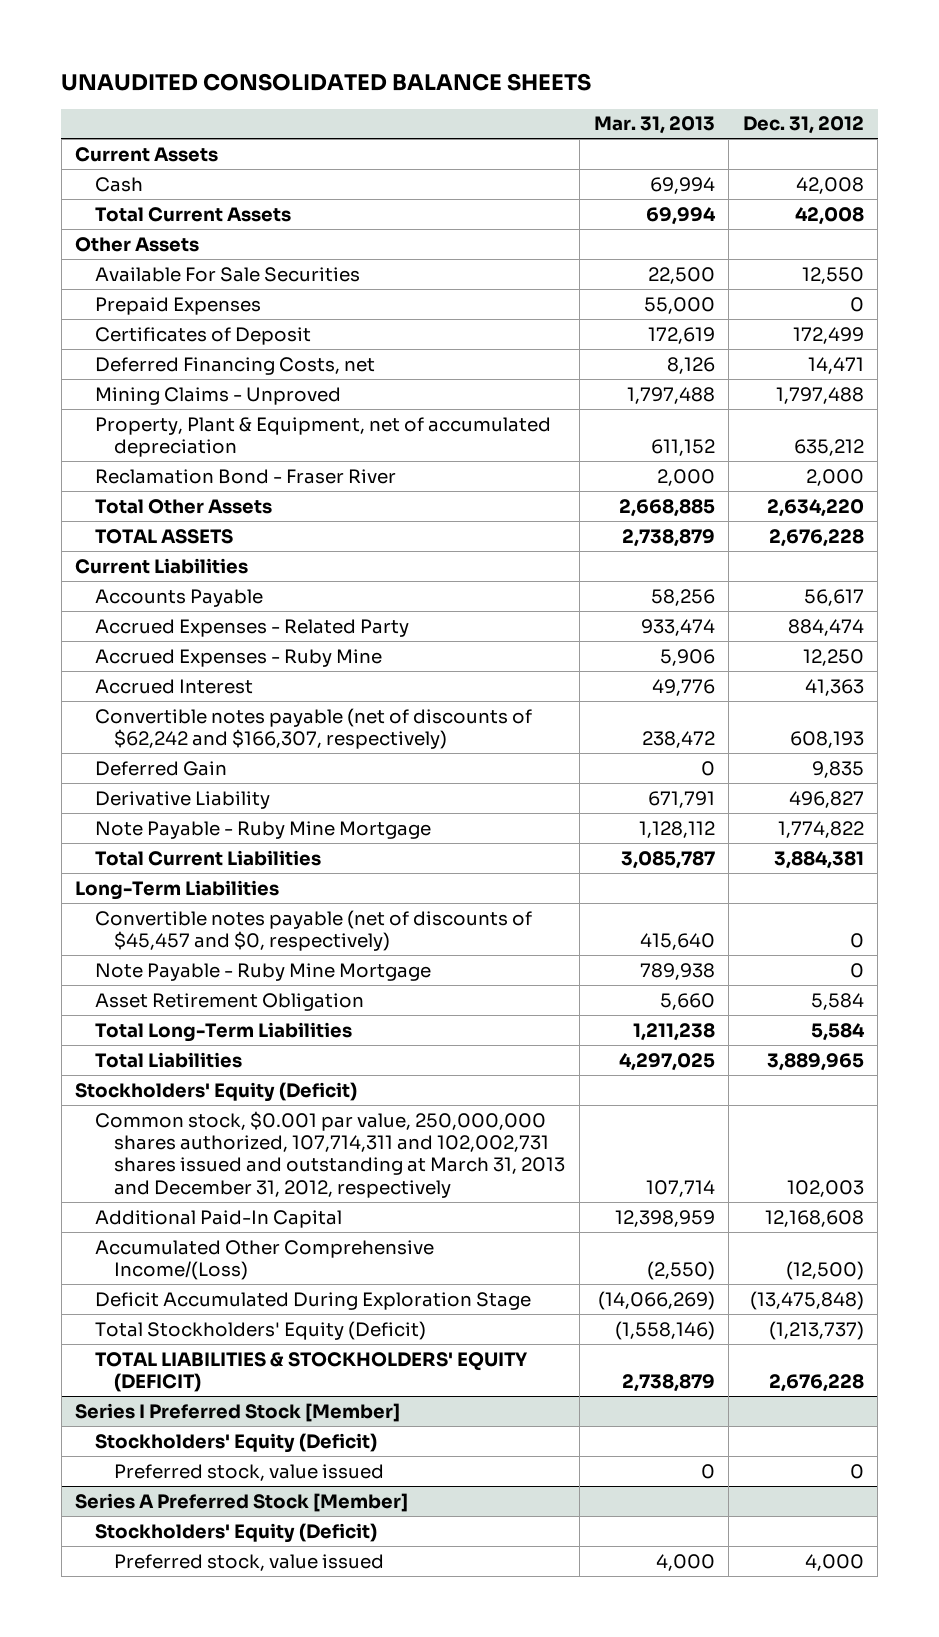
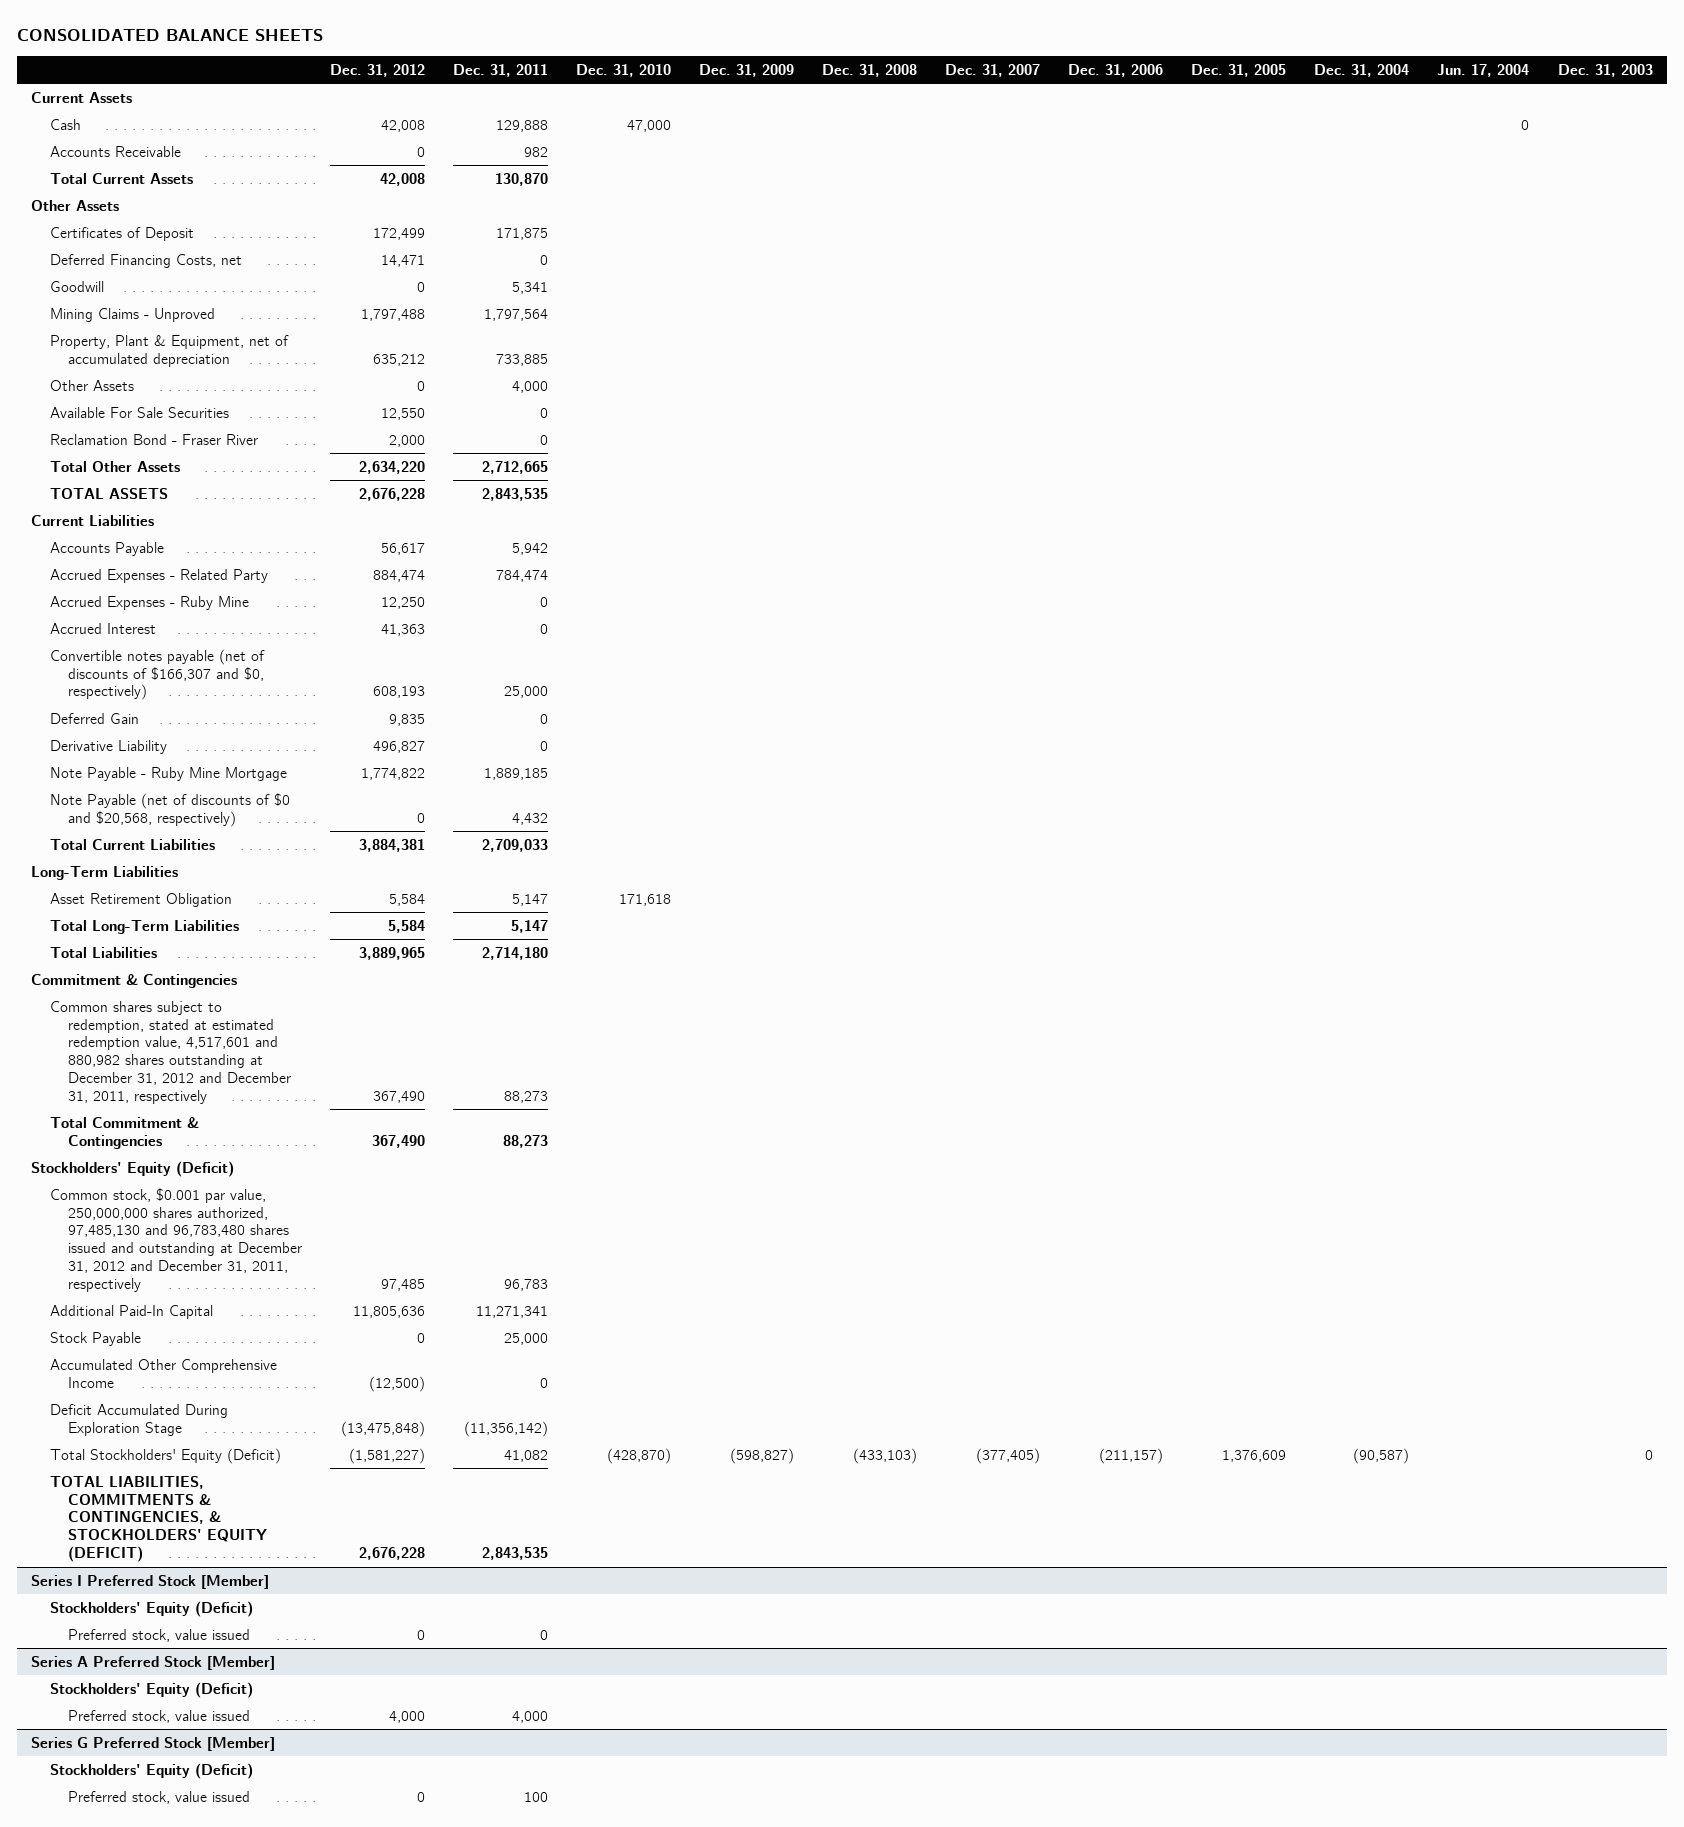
[61,73,592,92] UNAUDITED CONSOLIDATED BALANCE SHEETS -> [17,28,324,41] CONSOLIDATED BALANCE SHEETS
[593,116,715,135] Mar. 31, 2013 -> none
none -> [452,63,548,77] Dec. 31, 2011
none -> [575,63,671,77] Dec. 31, 2010
none -> [698,63,794,77] Dec. 31, 2009
none -> [822,63,918,77] Dec. 31, 2008
none -> [945,63,1041,77] Dec. 31, 2007
none -> [1068,63,1164,77] Dec. 31, 2006
none -> [1191,63,1287,77] Dec. 31, 2005
none -> [1314,63,1410,77] Dec. 31, 2004
none -> [1437,63,1530,77] Jun. 17, 2004
none -> [1557,63,1653,77] Dec. 31, 2003
none -> [49,145,181,157] Accounts Receivable
[94,296,261,315] Prepaid Expenses -> none
none -> [49,280,104,292] Goodwill
none -> [49,379,134,391] Other Assets
[94,266,360,282] Available For Sale Securities -> [49,406,229,418] Available For Sale Securities
[94,707,532,749] Convertible notes payable (net of discounts of $62,242 and $166,307, respectively) -> [49,648,265,701] Convertible notes payable (net of discounts of $166,307 and $0, respectively)
none -> [49,792,290,827] Note Payable (net of discounts of $0 and $20,568, respectively)
[94,909,532,951] Convertible notes payable (net of discounts of $45,457 and $0, respectively) -> none
[94,962,431,981] Note Payable - Ruby Mine Mortgage -> none
none -> [31,973,238,988] Commitment & Contingencies
none -> [49,1000,291,1104] Common shares subject to redemption, stated at estimated redemption value, 4,517,601 and 880,982 shares outstanding at December 31, 2012 and December 31, 2011, respectively
none -> [49,1116,199,1149] Total Commitment & Contingencies
[94,1110,566,1198] Common stock, $0.001 par value, 250,000,000 shares authorized, 107,714,311 and 102,002,731 shares issued and outstanding at March 31, 2013 and December 31, 2012, respectively -> [49,1187,302,1292] Common stock, $0.001 par value, 250,000,000 shares authorized, 97,485,130 and 96,783,480 shares issued and outstanding at December 31, 2012 and December 31, 2011, respectively
[786,1179,864,1197] 102,003 -> [380,1278,425,1291] 97,485
[764,1209,864,1227] 12,168,608 -> [352,1305,425,1318] 11,805,636
none -> [49,1331,141,1346] Stock Payable
[94,1239,434,1280] Accumulated Other Comprehensive Income/(Loss) -> [49,1358,277,1388] Accumulated Other Comprehensive Income
[768,1320,864,1340] (1,213,737) -> [348,1447,425,1464] (1,581,227)
[94,1351,527,1392] TOTAL LIABILITIES & STOCKHOLDERS' EQUITY (DEFICIT) -> [49,1475,267,1563] TOTAL LIABILITIES, COMMITMENTS & CONTINGENCIES, & STOCKHOLDERS' EQUITY (DEFICIT)
none -> [31,1736,276,1751] Series G Preferred Stock [Member]
none -> [49,1762,253,1779] Stockholders' Equity (Deficit)
none -> [67,1790,250,1804] Preferred stock, value issued

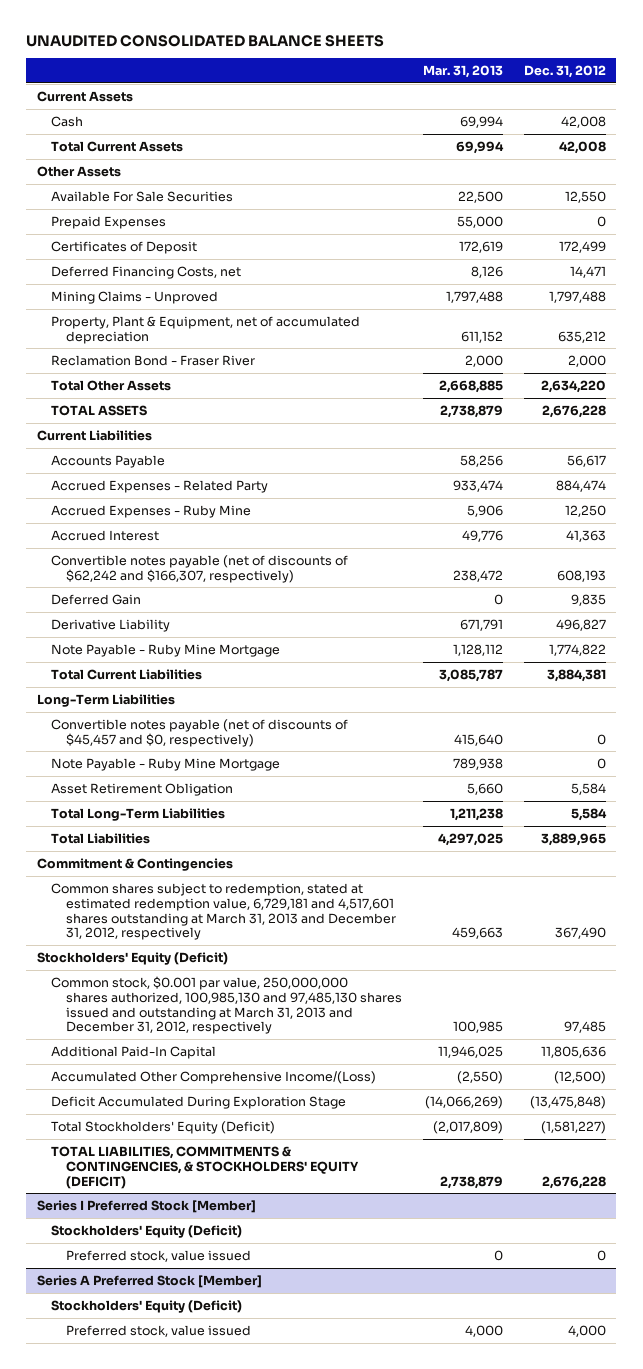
[17,28,324,41] CONSOLIDATED BALANCE SHEETS -> [26,34,385,47] UNAUDITED CONSOLIDATED BALANCE SHEETS
[452,63,548,77] Dec. 31, 2011 -> none
[575,63,671,77] Dec. 31, 2010 -> none
[698,63,794,77] Dec. 31, 2009 -> none
[822,63,918,77] Dec. 31, 2008 -> none
[945,63,1041,77] Dec. 31, 2007 -> none
[1068,63,1164,77] Dec. 31, 2006 -> none
[1191,63,1287,77] Dec. 31, 2005 -> none
[1314,63,1410,77] Dec. 31, 2004 -> none
[1437,63,1530,77] Jun. 17, 2004 -> none
[1557,63,1653,77] Dec. 31, 2003 -> none
none -> [422,64,503,78] Mar. 31, 2013
[49,145,181,157] Accounts Receivable -> none
[49,406,229,418] Available For Sale Securities -> [51,190,234,202] Available For Sale Securities
none -> [51,215,167,229] Prepaid Expenses
[49,280,104,292] Goodwill -> none
[49,379,134,391] Other Assets -> none
[49,648,265,701] Convertible notes payable (net of discounts of $166,307 and $0, respectively) -> [51,554,349,583] Convertible notes payable (net of discounts of $62,242 and $166,307, respectively)
[49,792,290,827] Note Payable (net of discounts of $0 and $20,568, respectively) -> none
none -> [51,718,349,747] Convertible notes payable (net of discounts of $45,457 and $0, respectively)
none -> [51,757,281,771] Note Payable - Ruby Mine Mortgage
[49,1116,199,1149] Total Commitment & Contingencies -> none
[49,1000,291,1104] Common shares subject to redemption, stated at estimated redemption value, 4,517,601 and 880,982 shares outstanding at December 31, 2012 and December 31, 2011, respectively -> [51,882,396,941] Common shares subject to redemption, stated at estimated redemption value, 6,729,181 and 4,517,601 shares outstanding at March 31, 2013 and December 31, 2012, respectively
[49,1187,302,1292] Common stock, $0.001 par value, 250,000,000 shares authorized, 97,485,130 and 96,783,480 shares issued and outstanding at December 31, 2012 and December 31, 2011, respectively -> [51,975,402,1035] Common stock, $0.001 par value, 250,000,000 shares authorized, 100,985,130 and 97,485,130 shares issued and outstanding at March 31, 2013 and December 31, 2012, respectively
[49,1331,141,1346] Stock Payable -> none
[49,1358,277,1388] Accumulated Other Comprehensive Income -> [51,1070,377,1084] Accumulated Other Comprehensive Income/(Loss)
[31,1736,276,1751] Series G Preferred Stock [Member] -> none
[49,1762,253,1779] Stockholders' Equity (Deficit) -> none
[67,1790,250,1804] Preferred stock, value issued -> none

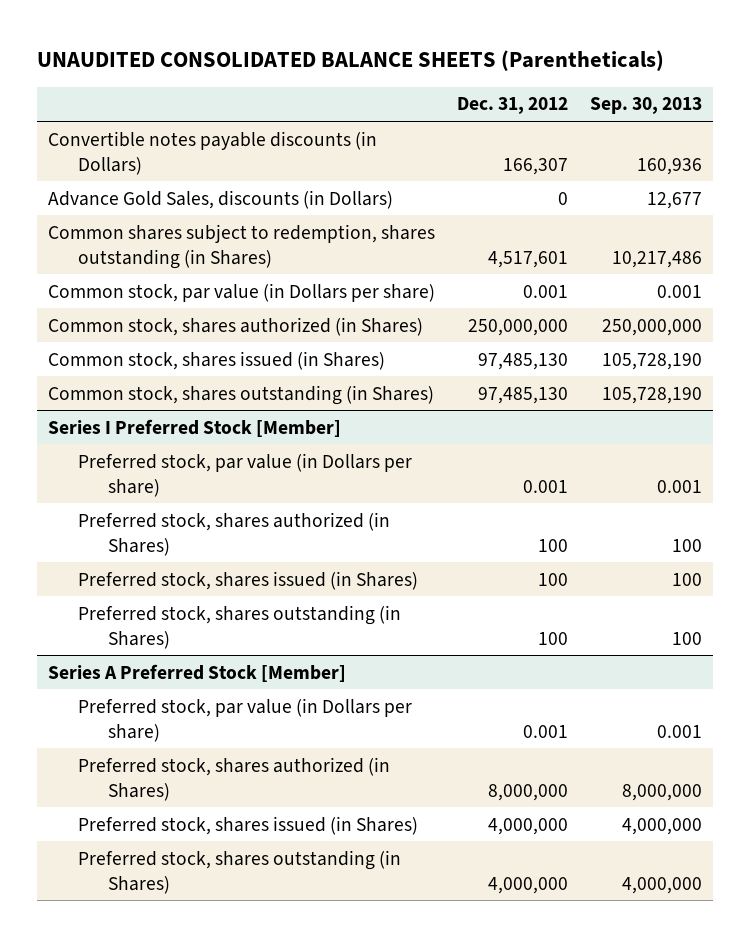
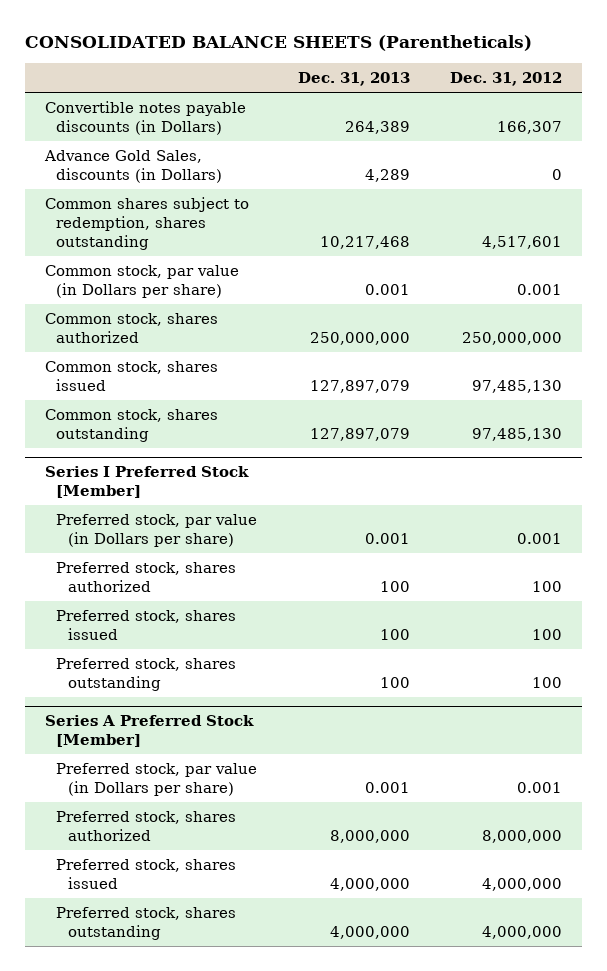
[36,50,664,72] UNAUDITED CONSOLIDATED BALANCE SHEETS (Parentheticals) -> [24,34,532,51] CONSOLIDATED BALANCE SHEETS (Parentheticals)
[590,97,703,115] Sep. 30, 2013 -> none
none -> [297,71,410,86] Dec. 31, 2013
[47,223,435,269] Common shares subject to redemption, shares outstanding (in Shares) -> [44,197,249,250] Common shares subject to redemption, shares outstanding
[47,316,423,336] Common stock, shares authorized (in Shares) -> [44,313,218,343] Common stock, shares authorized
[47,350,385,370] Common stock, shares issued (in Shares) -> [44,361,218,391] Common stock, shares issued
[47,384,434,405] Common stock, shares outstanding (in Shares) -> [44,409,218,442] Common stock, shares outstanding
[77,511,390,556] Preferred stock, shares authorized (in Shares) -> [56,562,237,592] Preferred stock, shares authorized
[77,570,418,590] Preferred stock, shares issued (in Shares) -> [56,610,237,640] Preferred stock, shares issued
[77,604,401,649] Preferred stock, shares outstanding (in Shares) -> [56,658,237,691] Preferred stock, shares outstanding
[77,756,390,801] Preferred stock, shares authorized (in Shares) -> [56,811,237,841] Preferred stock, shares authorized
[77,815,418,835] Preferred stock, shares issued (in Shares) -> [56,859,237,889] Preferred stock, shares issued
[77,849,401,894] Preferred stock, shares outstanding (in Shares) -> [56,907,237,940] Preferred stock, shares outstanding

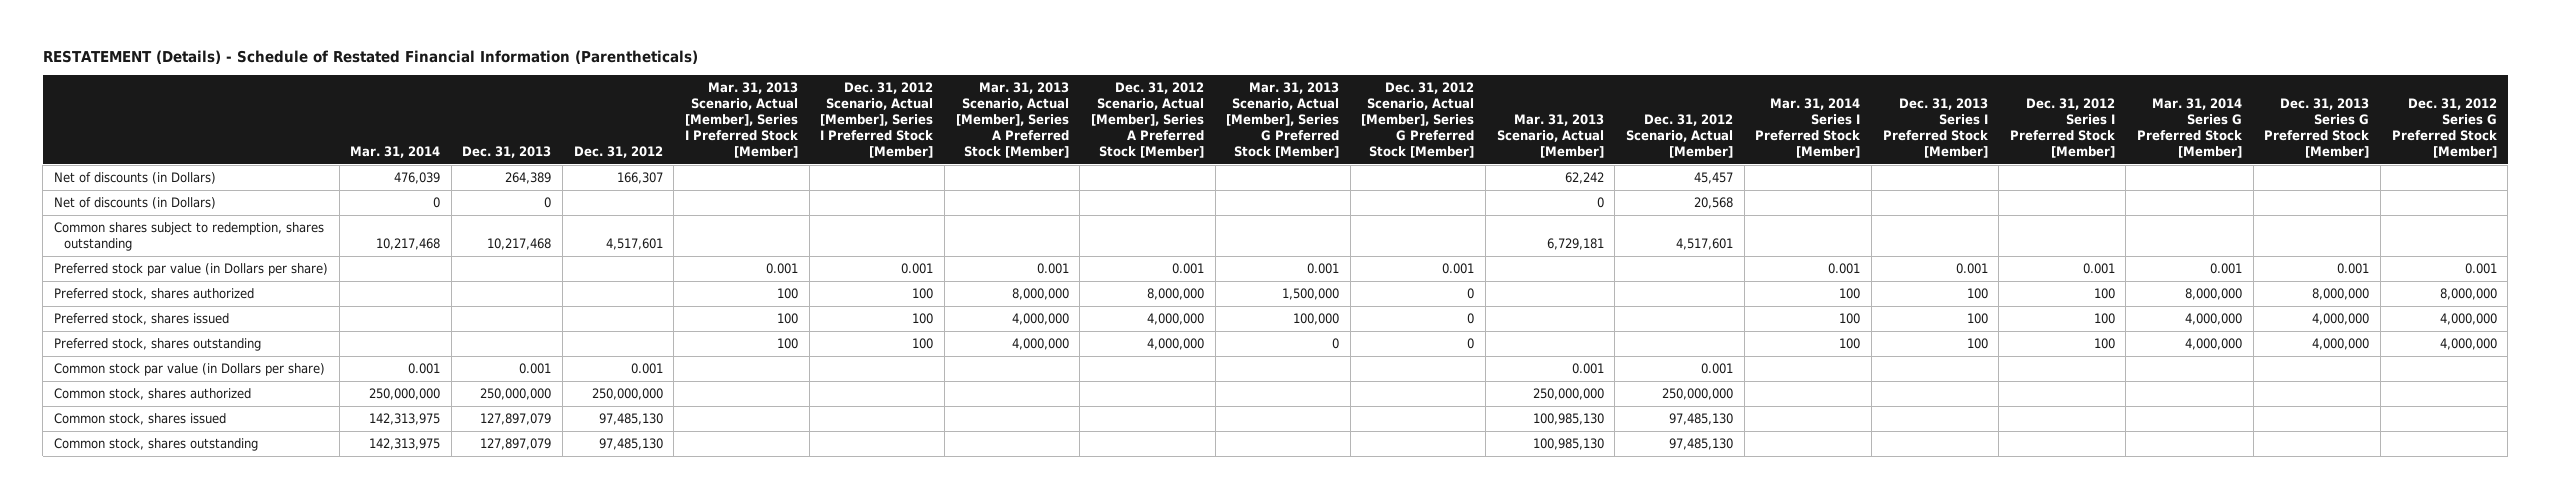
[24,34,532,51] CONSOLIDATED BALANCE SHEETS (Parentheticals) -> [42,50,698,65] RESTATEMENT (Details) - Schedule of Restated Financial Information (Parentheticals)
none -> [350,146,441,159] Mar. 31, 2014
none -> [685,81,799,159] Mar. 31, 2013 Scenario, Actual [Member], Series I Preferred Stock [Member]
none -> [820,81,934,159] Dec. 31, 2012 Scenario, Actual [Member], Series I Preferred Stock [Member]
none -> [955,81,1069,159] Mar. 31, 2013 Scenario, Actual [Member], Series A Preferred Stock [Member]
none -> [1090,81,1204,159] Dec. 31, 2012 Scenario, Actual [Member], Series A Preferred Stock [Member]
none -> [1226,81,1340,159] Mar. 31, 2013 Scenario, Actual [Member], Series G Preferred Stock [Member]
none -> [1361,81,1475,159] Dec. 31, 2012 Scenario, Actual [Member], Series G Preferred Stock [Member]
none -> [1496,114,1604,159] Mar. 31, 2013 Scenario, Actual [Member]
none -> [1626,114,1734,159] Dec. 31, 2012 Scenario, Actual [Member]
none -> [1755,98,1861,159] Mar. 31, 2014 Series I Preferred Stock [Member]
none -> [1882,98,1988,159] Dec. 31, 2013 Series I Preferred Stock [Member]
none -> [2009,98,2115,159] Dec. 31, 2012 Series I Preferred Stock [Member]
none -> [2137,98,2243,159] Mar. 31, 2014 Series G Preferred Stock [Member]
none -> [2264,98,2370,159] Dec. 31, 2013 Series G Preferred Stock [Member]
none -> [2391,98,2497,159] Dec. 31, 2012 Series G Preferred Stock [Member]
[43,150,223,183] Advance Gold Sales, discounts (in Dollars) -> none
[44,101,246,135] Convertible notes payable discounts (in Dollars) -> [53,172,216,185] Net of discounts (in Dollars)
none -> [53,197,216,210] Net of discounts (in Dollars)
none -> [53,263,328,277] Preferred stock par value (in Dollars per share)
none -> [53,288,254,301] Preferred stock, shares authorized
none -> [53,313,229,326] Preferred stock, shares issued
none -> [53,338,261,352] Preferred stock, shares outstanding
[44,265,239,298] Common stock, par value (in Dollars per share) -> [53,363,325,377] Common stock par value (in Dollars per share)
[44,466,249,499] Series I Preferred Stock [Member] -> none
[56,514,258,547] Preferred stock, par value (in Dollars per share) -> none
[56,562,237,592] Preferred stock, shares authorized -> none
[56,610,237,640] Preferred stock, shares issued -> none
[56,658,237,691] Preferred stock, shares outstanding -> none
[44,715,254,748] Series A Preferred Stock [Member] -> none
[56,763,258,796] Preferred stock, par value (in Dollars per share) -> none
[56,811,237,841] Preferred stock, shares authorized -> none
[56,859,237,889] Preferred stock, shares issued -> none
[56,907,237,940] Preferred stock, shares outstanding -> none

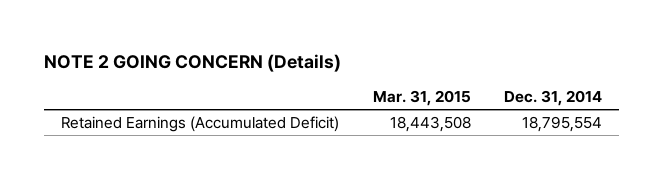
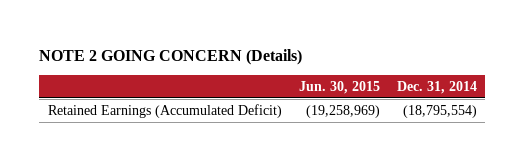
[372,89,471,106] Mar. 31, 2015 -> none
none -> [298,80,380,94] Jun. 30, 2015
[522,116,603,133] 18,795,554 -> [402,105,477,119] (18,795,554)

